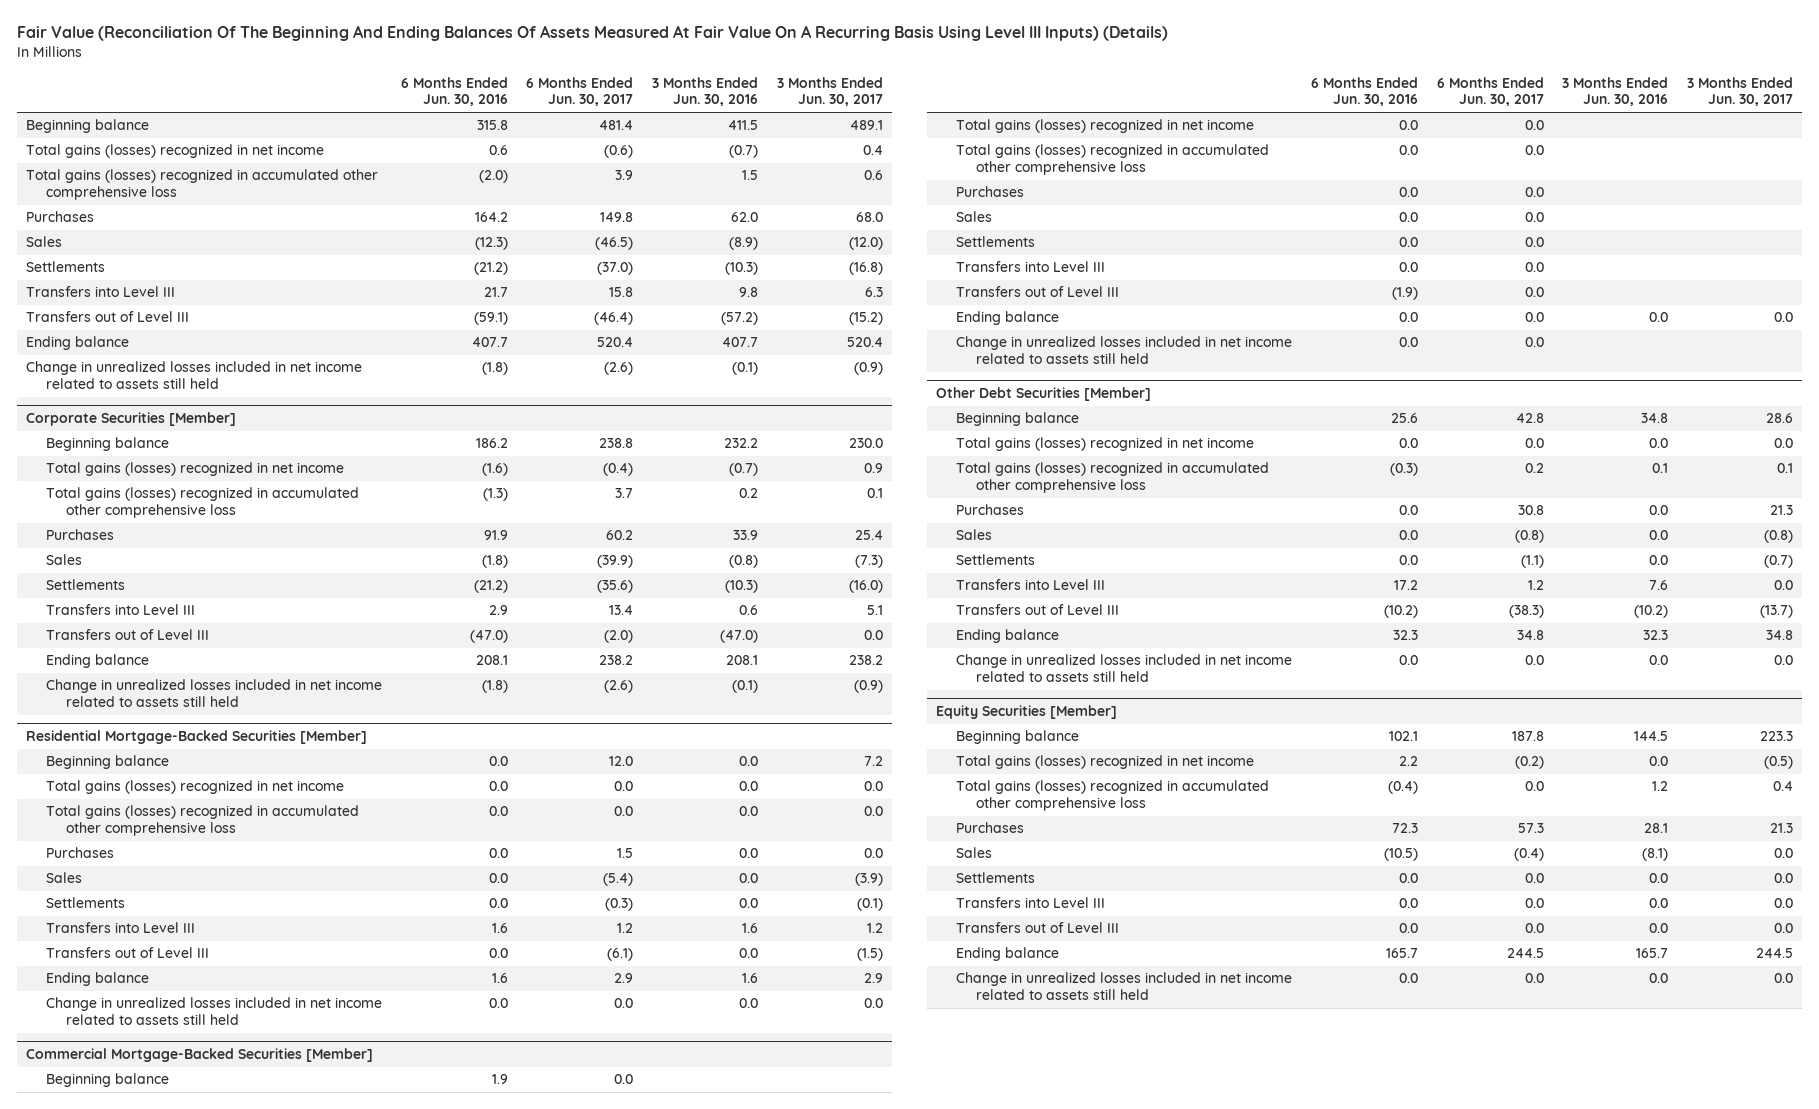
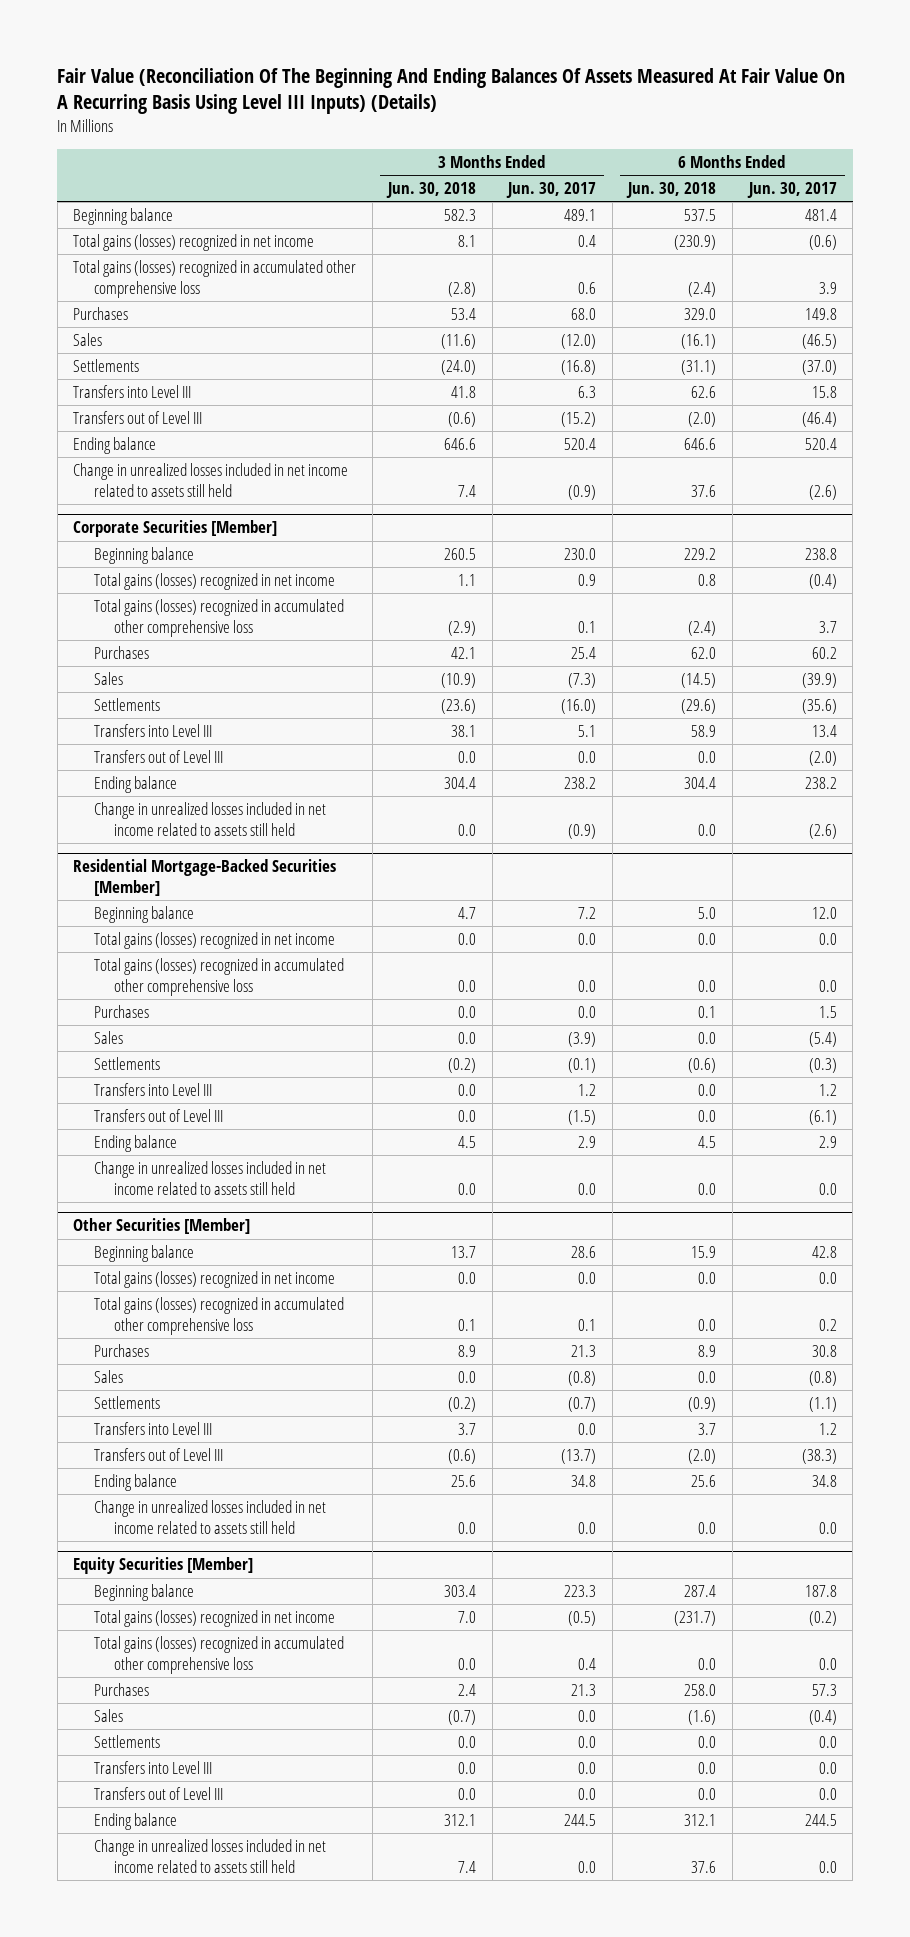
[400,76,508,107] 6 Months Ended Jun. 30, 2016 -> none
[652,76,759,107] 3 Months Ended Jun. 30, 2016 -> none
none -> [386,182,477,199] Jun. 30, 2018
none -> [626,182,717,199] Jun. 30, 2018
[25,1047,373,1062] Commercial Mortgage-Backed Securities [Member] -> none
[46,1073,170,1088] Beginning balance -> none
[956,119,1255,134] Total gains (losses) recognized in net income -> none
[956,144,1270,176] Total gains (losses) recognized in accumulated other comprehensive loss -> none
[956,186,1025,198] Purchases -> none
[956,211,993,223] Sales -> none
[956,236,1036,248] Settlements -> none
[956,261,1106,273] Transfers into Level III -> none
[956,286,1120,298] Transfers out of Level III -> none
[956,311,1060,326] Ending balance -> none
[956,336,1293,365] Change in unrealized losses included in net income related to assets still held -> none
[935,386,1151,401] Other Debt Securities [Member] -> [73,1218,251,1235] Other Securities [Member]

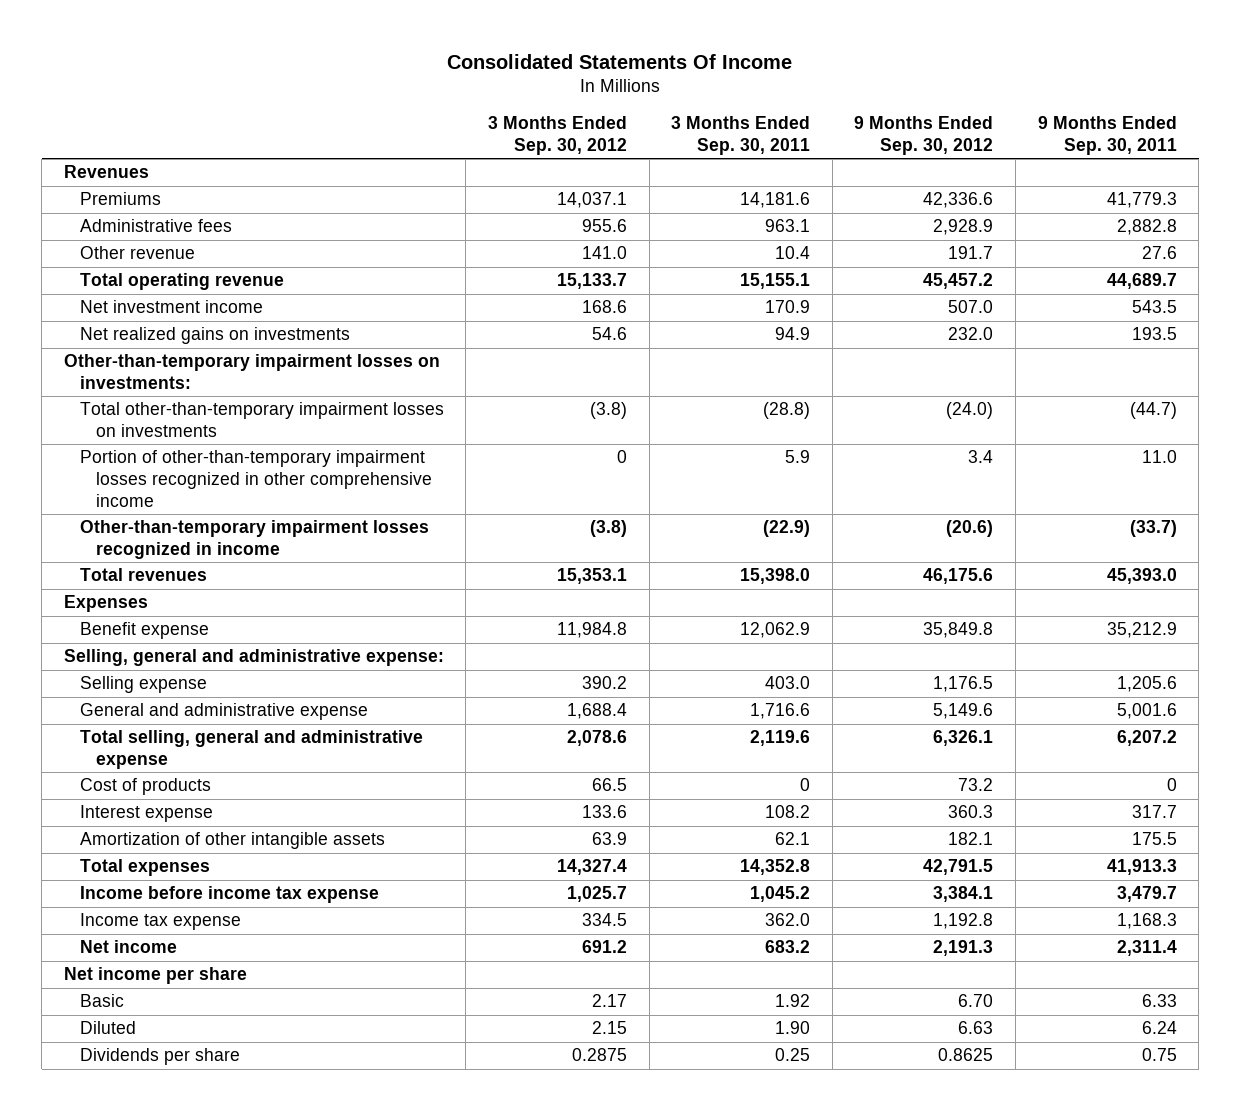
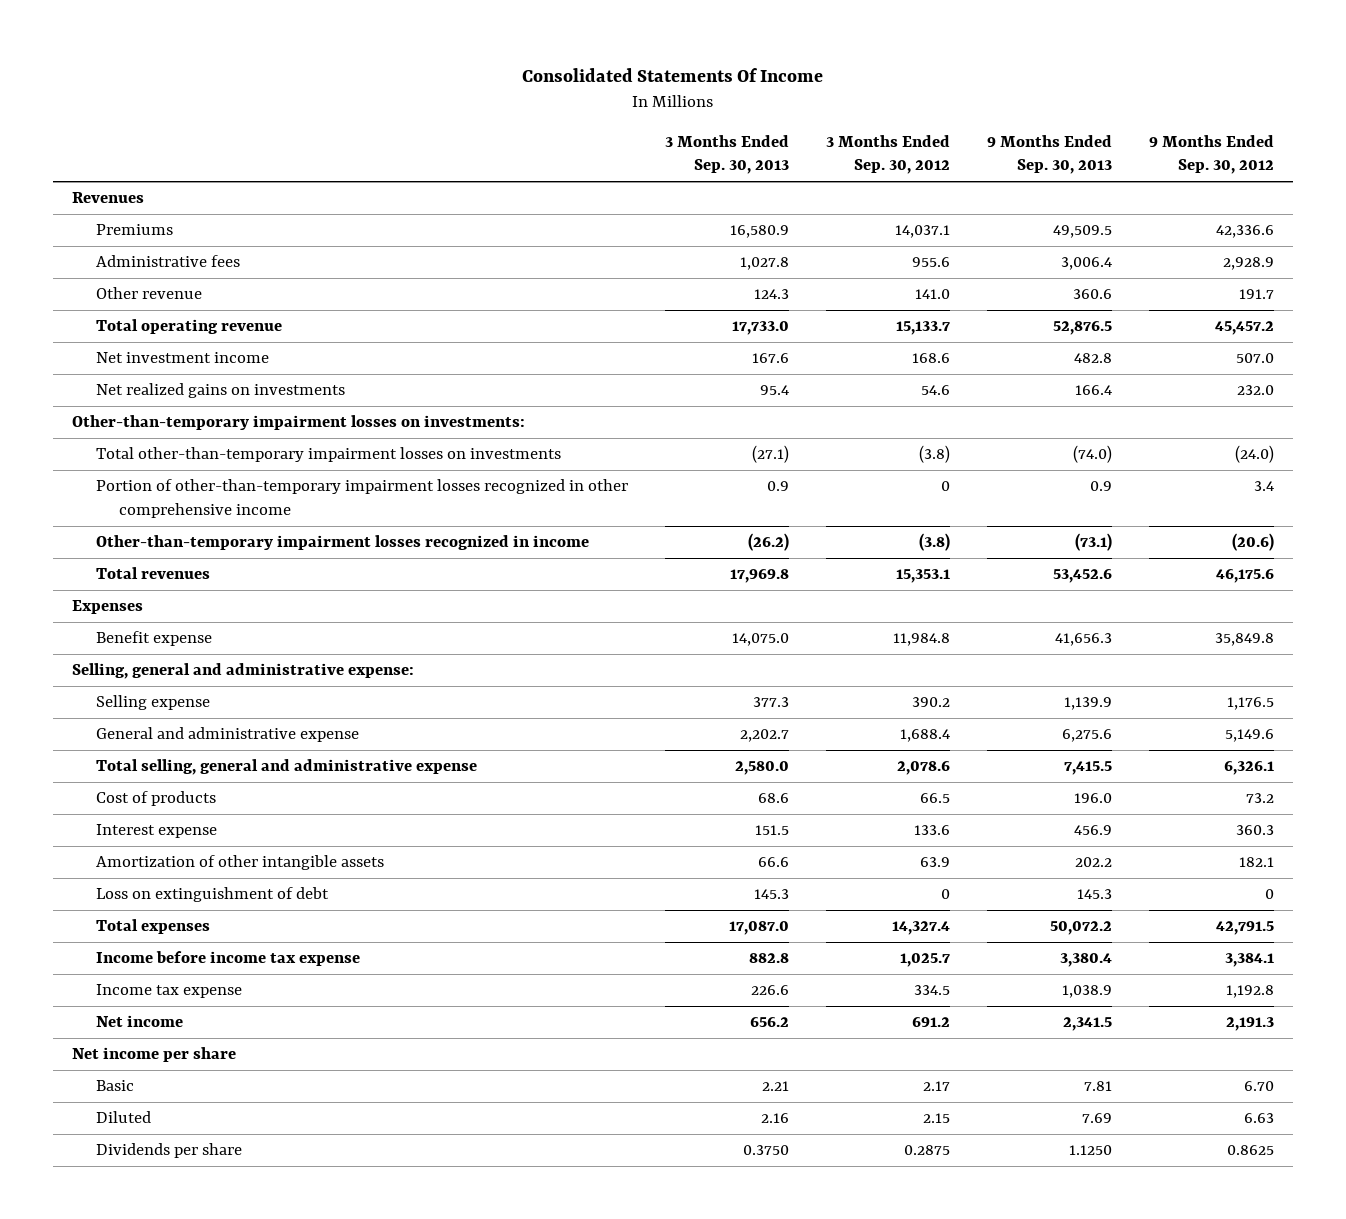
[671,116,811,156] 3 Months Ended Sep. 30, 2011 -> none
[1037,116,1177,156] 9 Months Ended Sep. 30, 2011 -> none
none -> [664,134,789,175] 3 Months Ended Sep. 30, 2013
none -> [987,134,1113,175] 9 Months Ended Sep. 30, 2013
none -> [95,887,329,903] Loss on extinguishment of debt

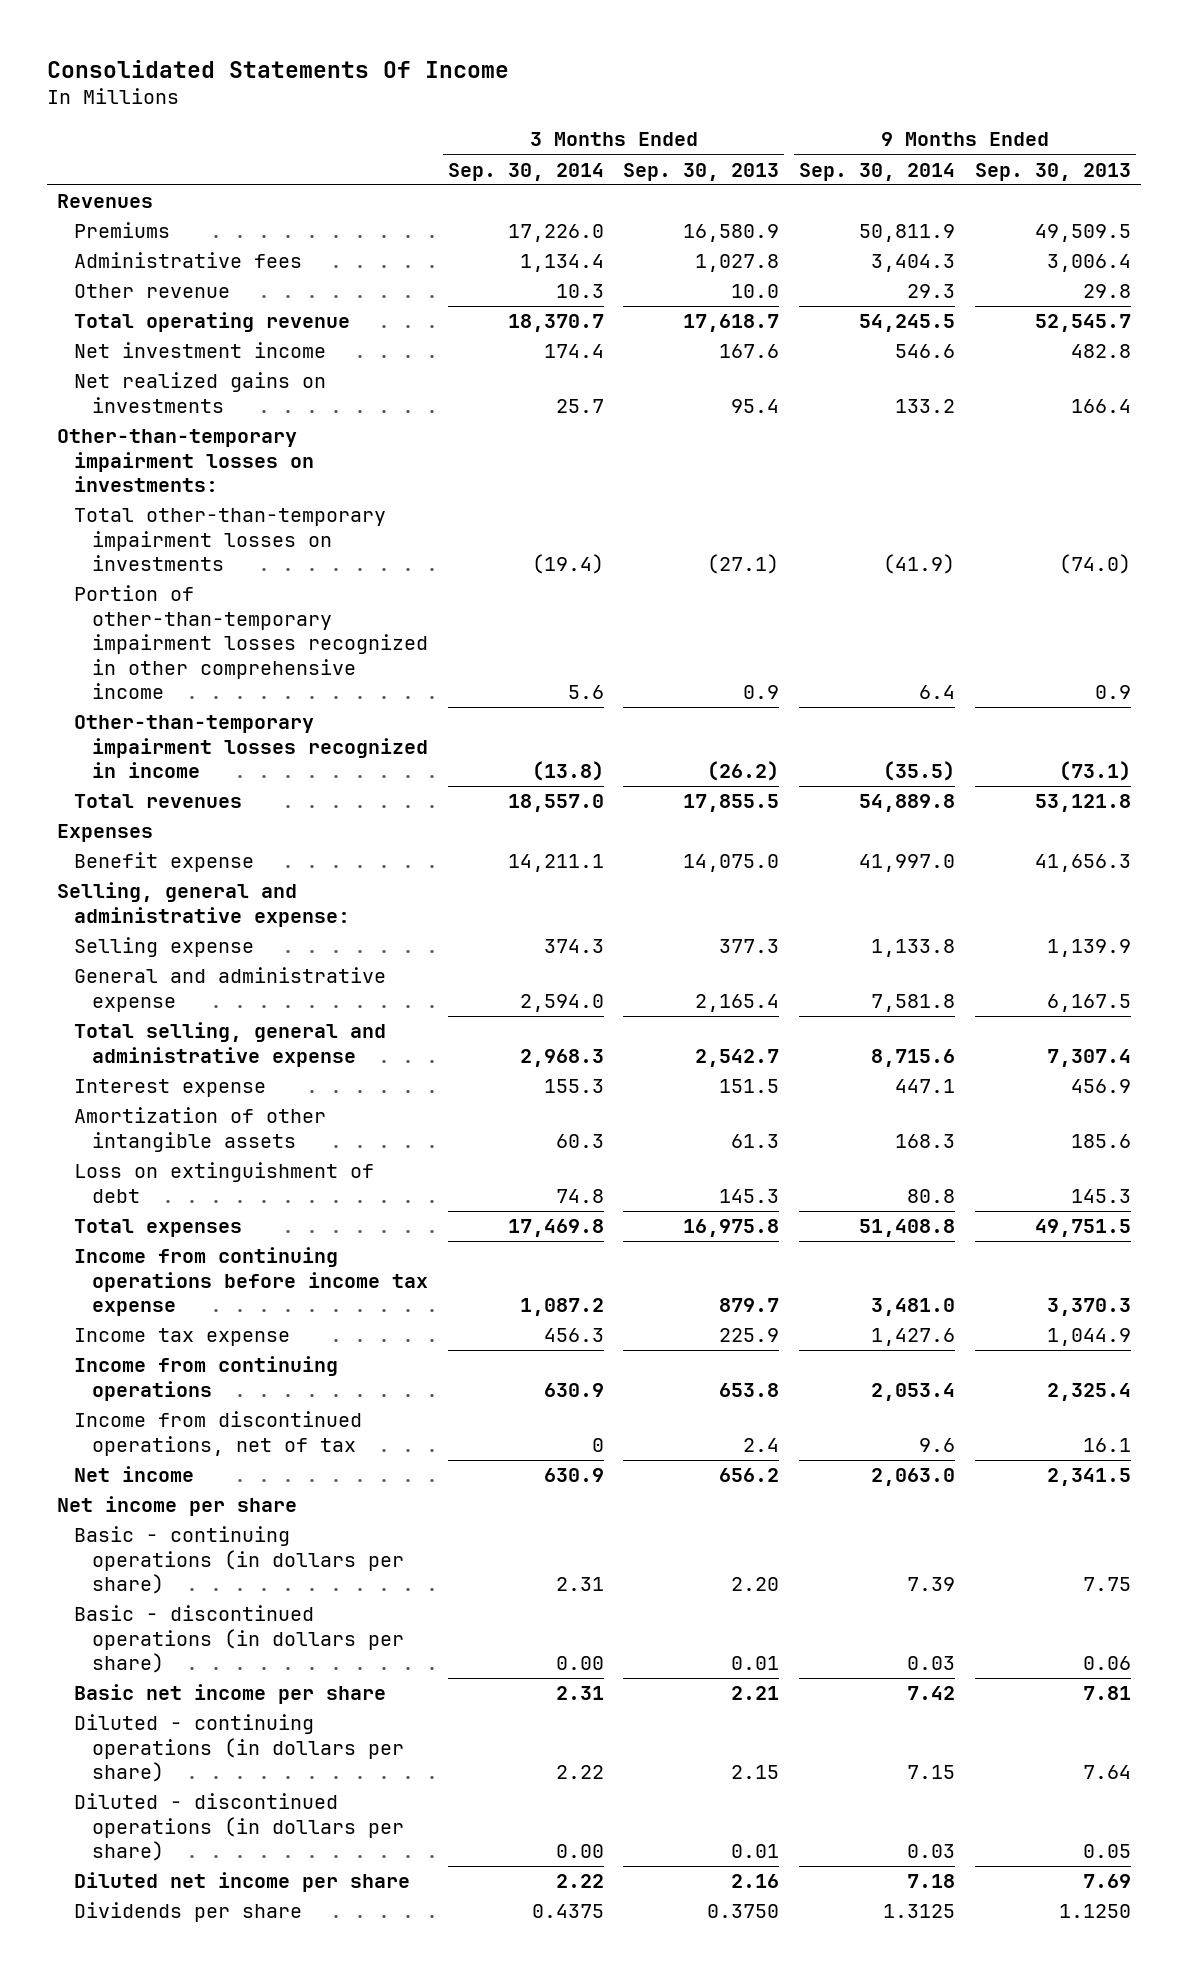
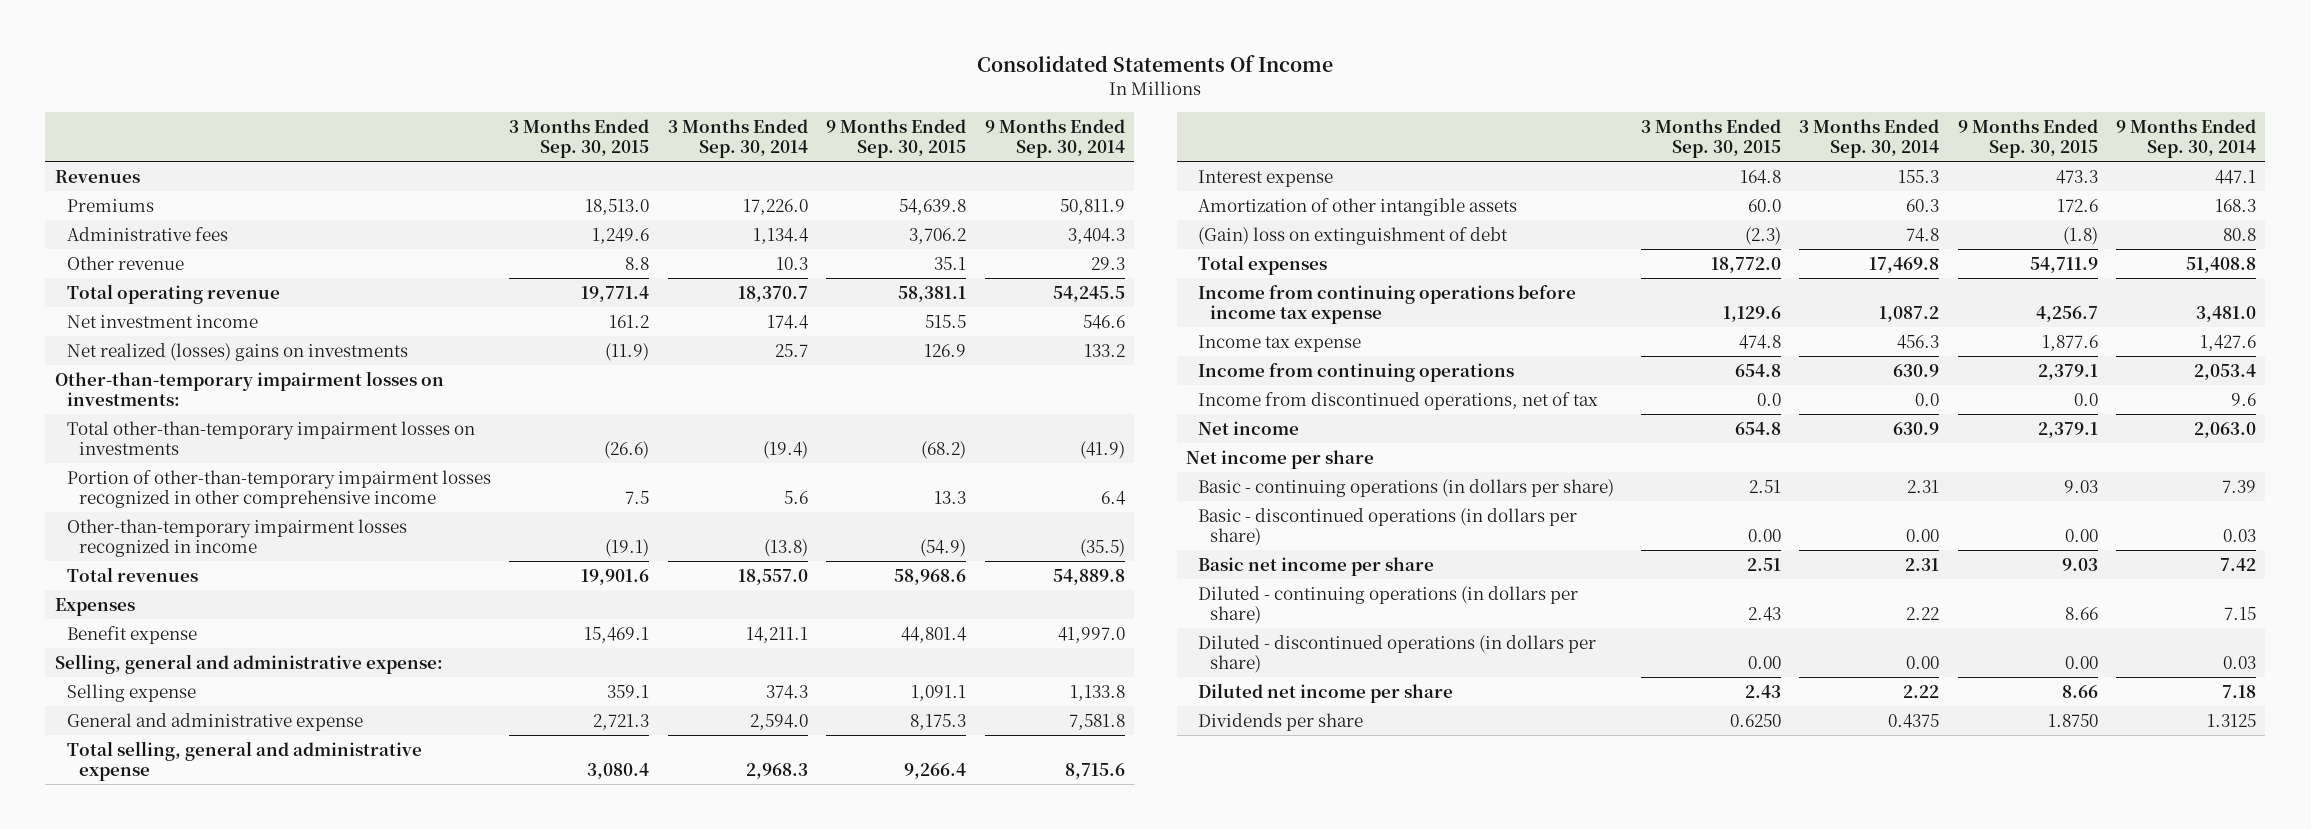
[623,162,780,181] Sep. 30, 2013 -> none
[975,162,1132,181] Sep. 30, 2013 -> none
none -> [509,118,650,158] 3 Months Ended Sep. 30, 2015
none -> [826,118,967,158] 9 Months Ended Sep. 30, 2015
[74,372,327,413] Net realized gains on investments -> [66,342,408,361] Net realized (losses) gains on investments
[74,1162,375,1203] Loss on extinguishment of debt -> [1198,226,1509,245] (Gain) loss on extinguishment of debt
[591,1437,604,1452] 0 -> [1915,392,1940,406] 0.0

